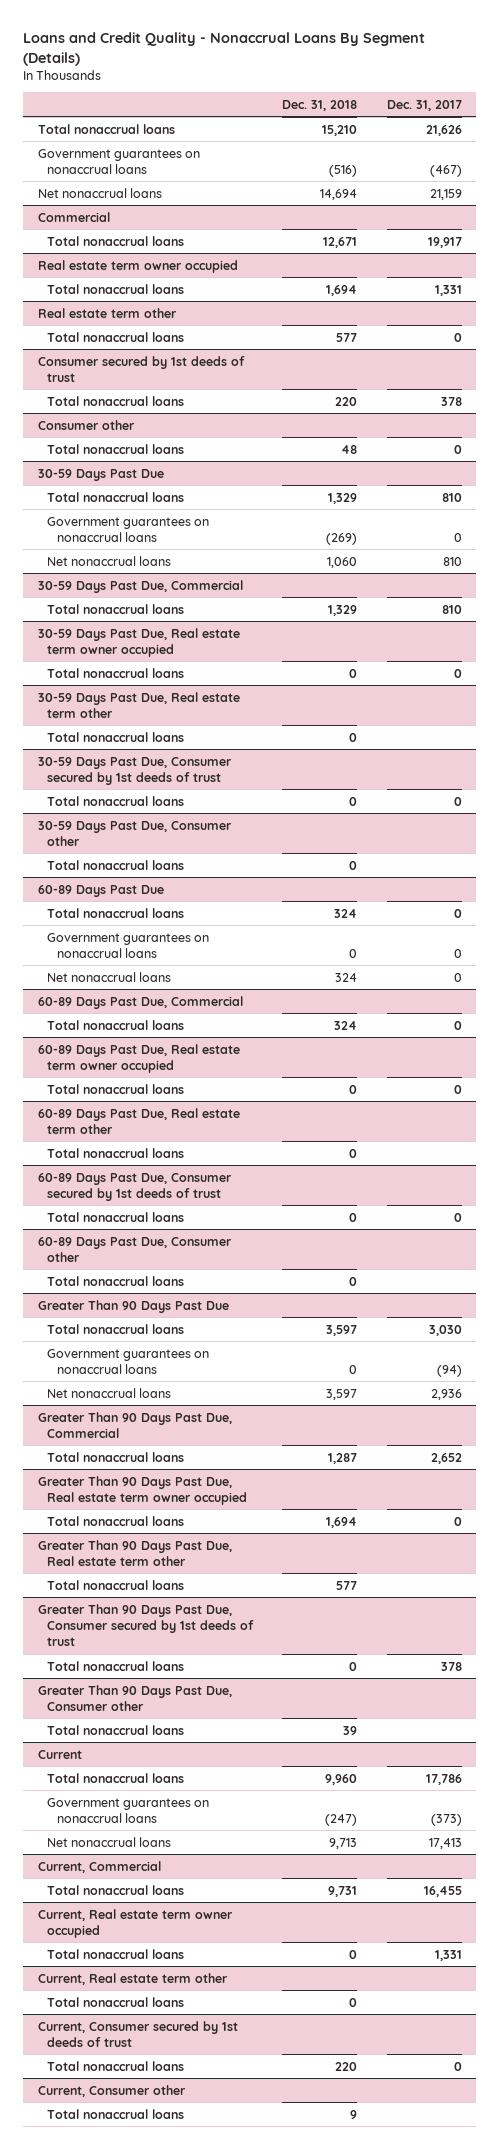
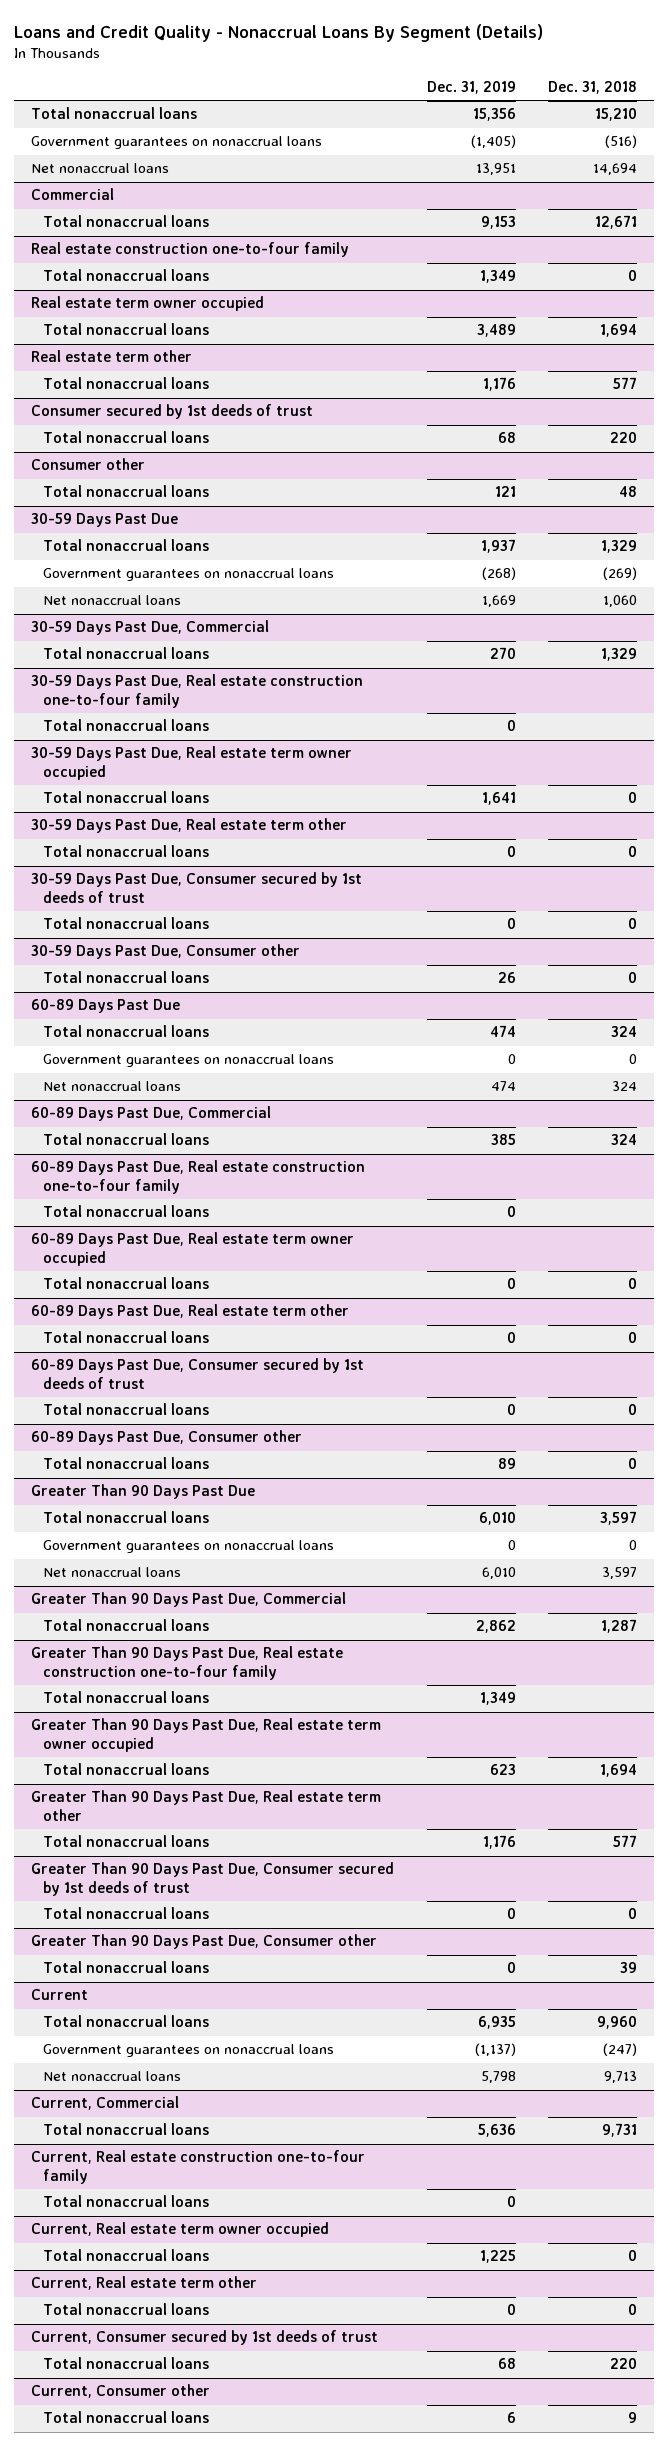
[386,99,462,111] Dec. 31, 2017 -> none
none -> [426,81,516,95] Dec. 31, 2019
none -> [30,242,349,258] Real estate construction one-to-four family
none -> [43,269,210,282] Total nonaccrual loans
none -> [30,674,363,708] 30-59 Days Past Due, Real estate construction one-to-four family
none -> [43,719,210,732] Total nonaccrual loans
none -> [30,1160,365,1194] 60-89 Days Past Due, Real estate construction one-to-four family
none -> [43,1205,210,1218] Total nonaccrual loans
none -> [30,1646,343,1680] Greater Than 90 Days Past Due, Real estate construction one-to-four family
none -> [43,1691,210,1704] Total nonaccrual loans
none -> [30,2150,365,2184] Current, Real estate construction one-to-four family
none -> [43,2195,210,2208] Total nonaccrual loans

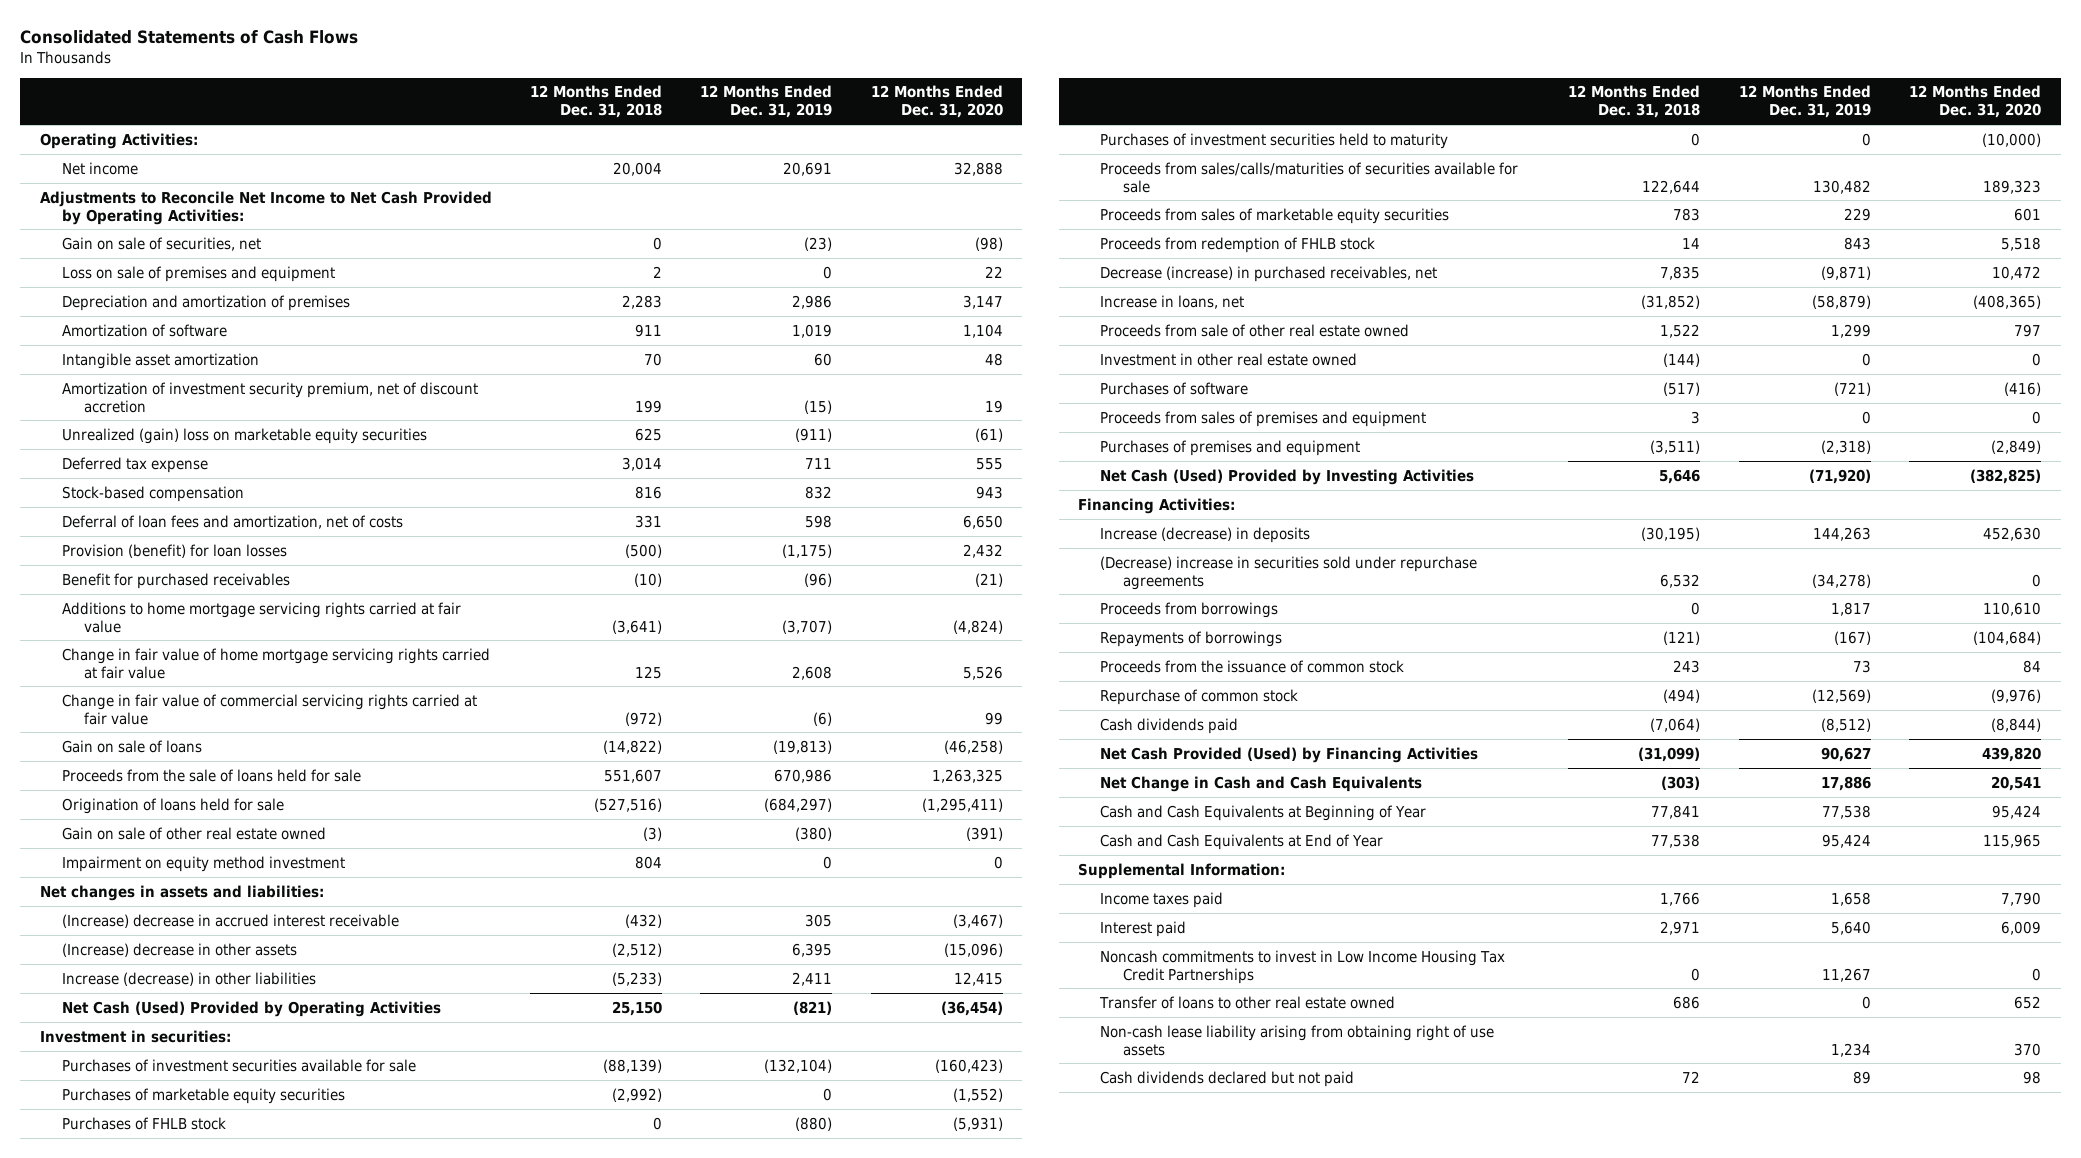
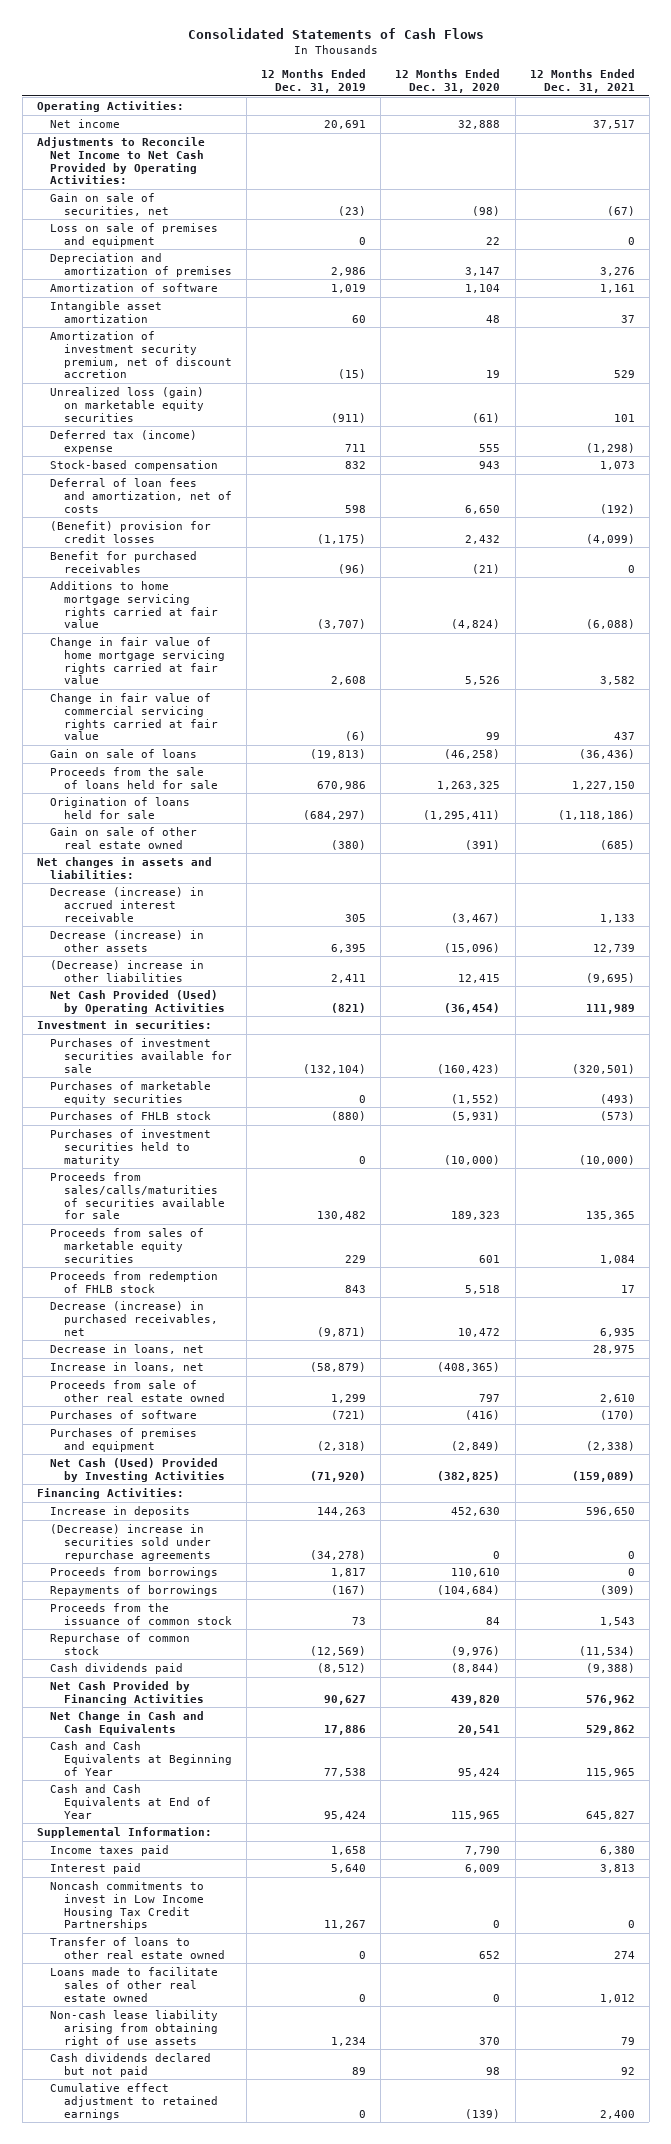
[529,85,662,119] 12 Months Ended Dec. 31, 2018 -> none
none -> [529,69,635,94] 12 Months Ended Dec. 31, 2021
[61,427,427,444] Unrealized (gain) loss on marketable equity securities -> [50,386,205,422] Unrealized loss (gain) on marketable equity securities
[61,456,208,473] Deferred tax expense -> [50,429,198,454] Deferred tax (income) expense
[61,543,287,558] Provision (benefit) for loan losses -> [50,520,212,543] (Benefit) provision for credit losses
[61,855,345,872] Impairment on equity method investment -> none
[61,913,399,928] (Increase) decrease in accrued interest receivable -> [50,886,205,922] Decrease (increase) in accrued interest receivable
[61,942,297,957] (Increase) decrease in other assets -> [50,929,205,952] Decrease (increase) in other assets
[61,971,316,986] Increase (decrease) in other liabilities -> [50,959,205,982] (Decrease) increase in other liabilities
[61,1000,441,1017] Net Cash (Used) Provided by Operating Activities -> [50,989,225,1014] Net Cash Provided (Used) by Operating Activities
none -> [50,1343,205,1354] Decrease in loans, net
[1100,352,1358,366] Investment in other real estate owned -> none
[1100,410,1427,427] Proceeds from sales of premises and equipment -> none
[1100,526,1311,543] Increase (decrease) in deposits -> [50,1505,191,1517] Increase in deposits
[1100,746,1479,763] Net Cash Provided (Used) by Financing Activities -> [50,1680,204,1705] Net Cash Provided by Financing Activities
none -> [50,1966,219,2002] Loans made to facilitate sales of other real estate owned
none -> [50,2082,218,2120] Cumulative effect adjustment to retained earnings

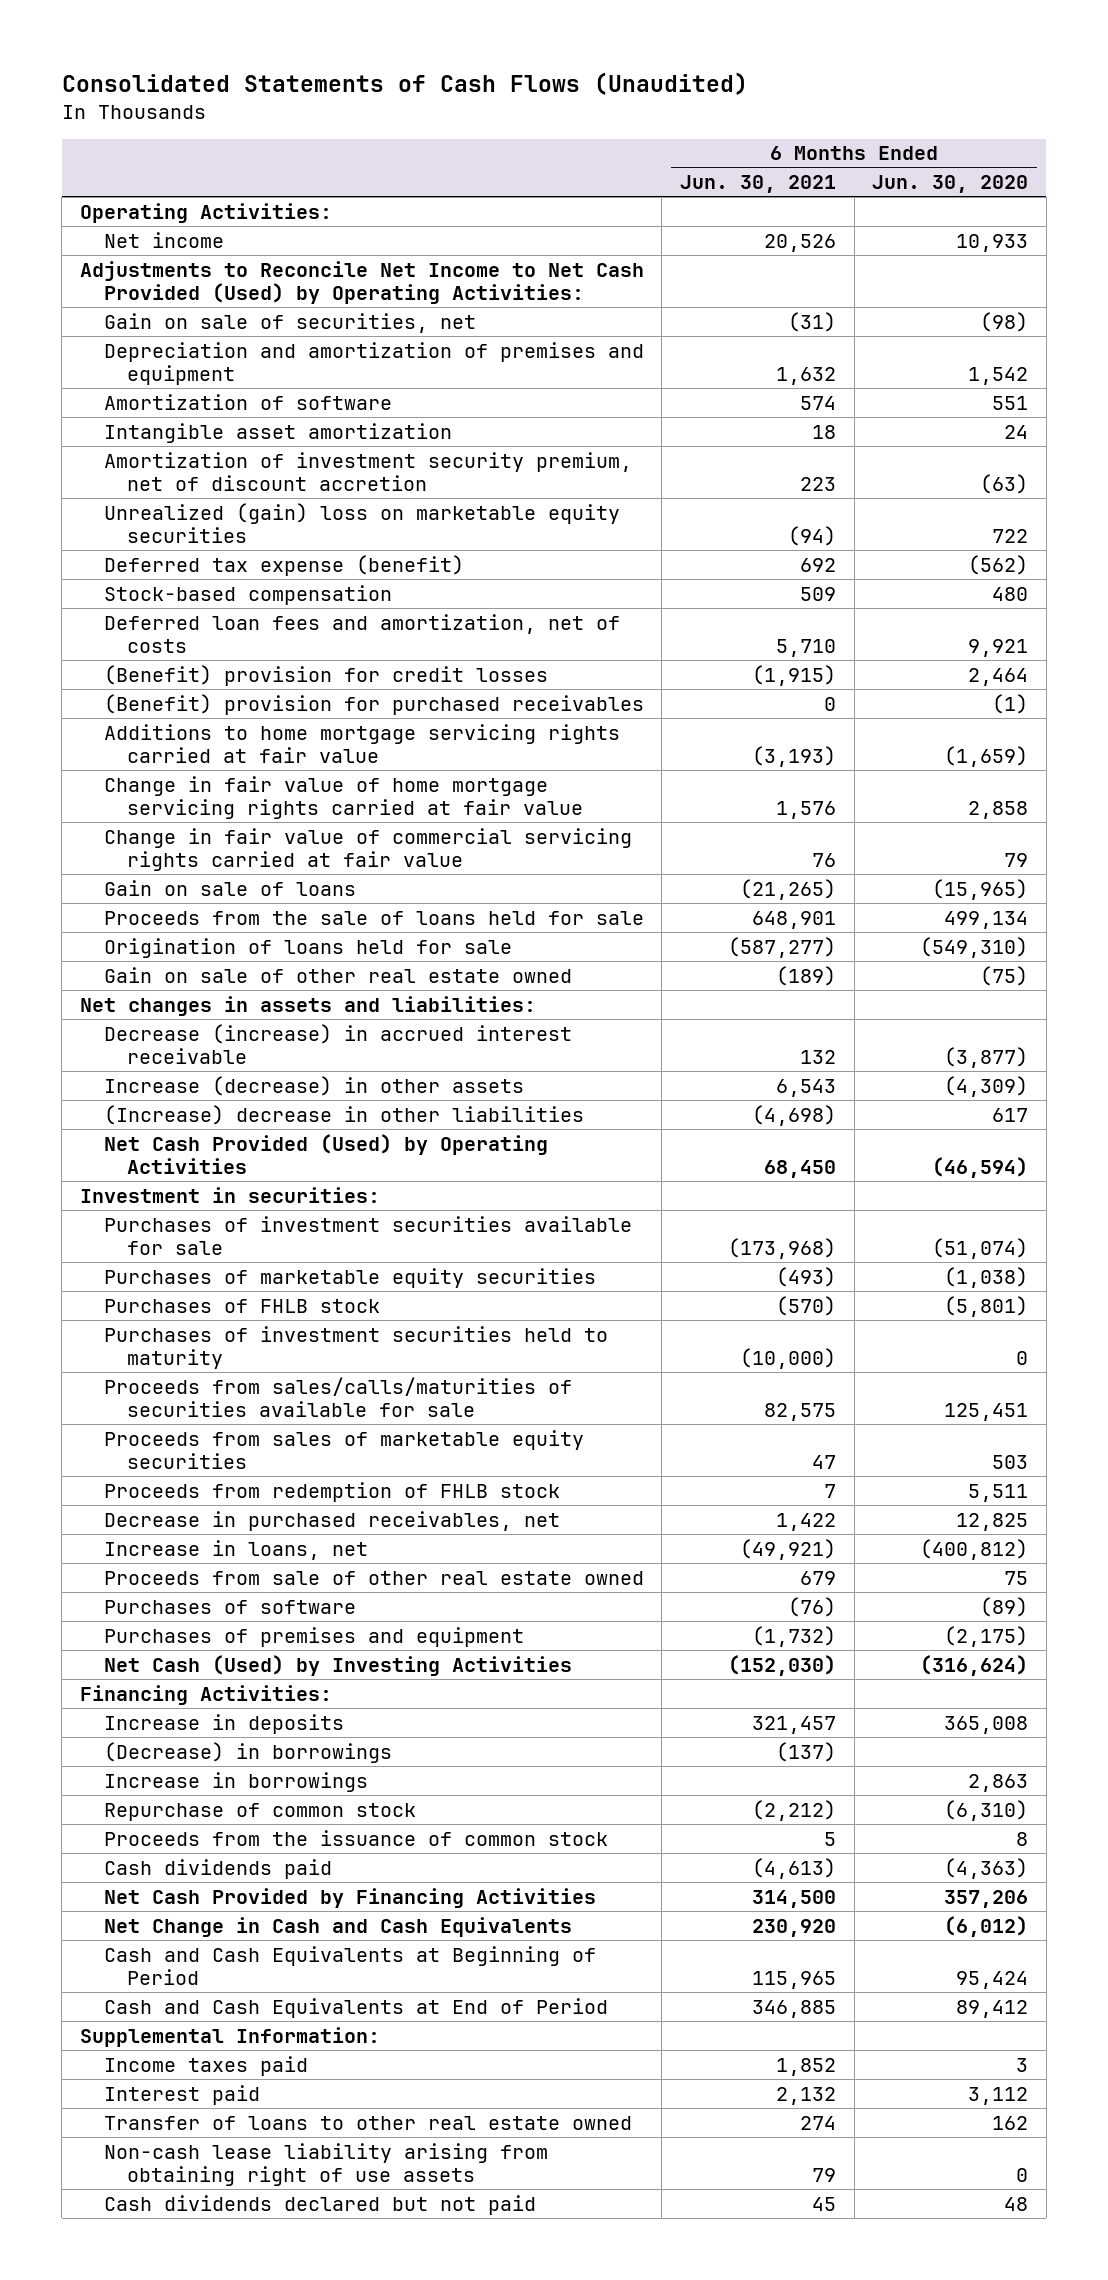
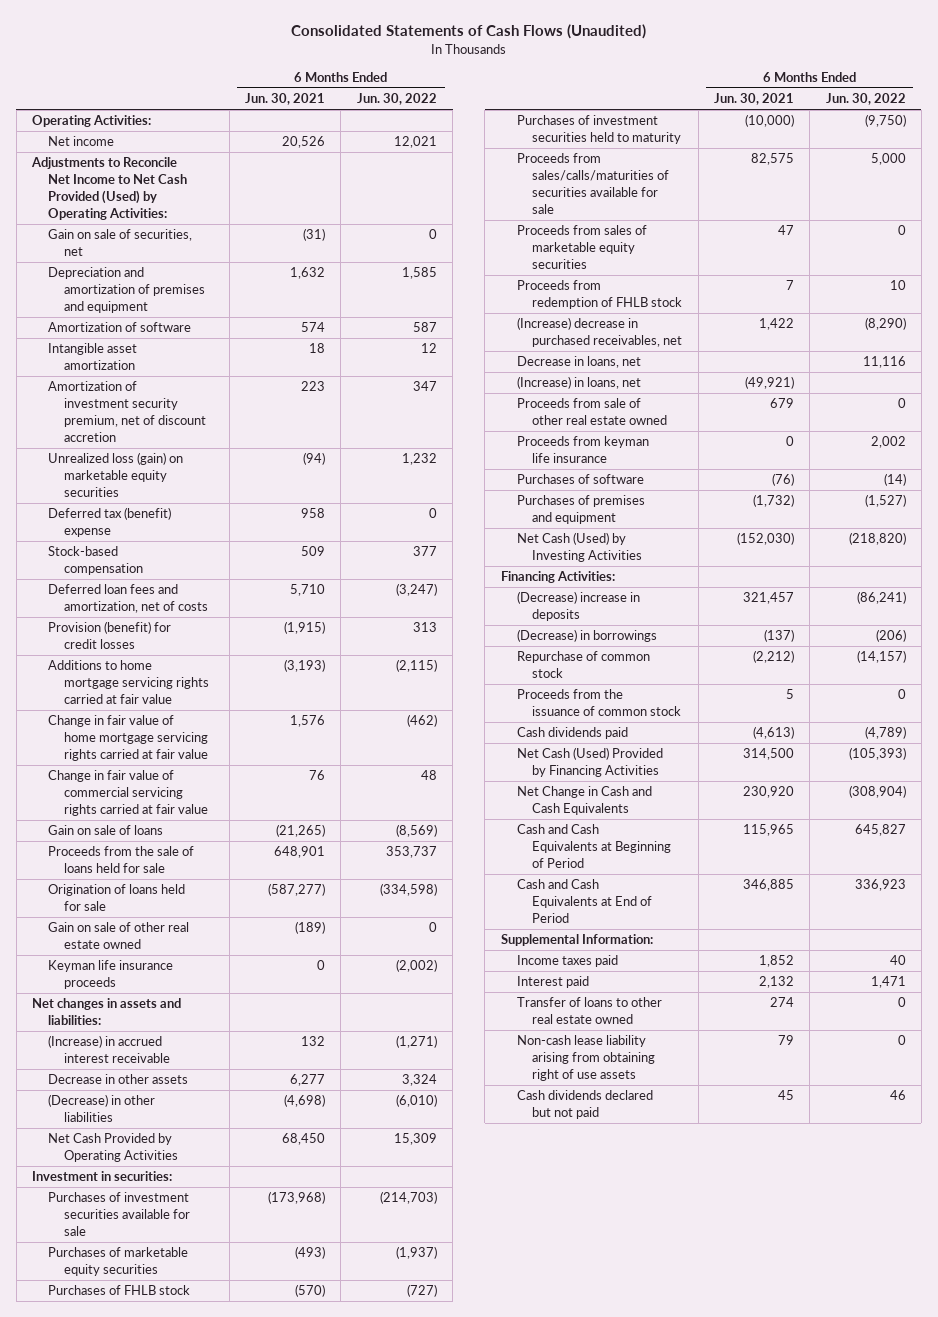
[872,175,1029,194] Jun. 30, 2020 -> none
none -> [356,93,437,106] Jun. 30, 2022
[103,502,620,544] Unrealized (gain) loss on marketable equity securities -> [47,452,183,497] Unrealized loss (gain) on marketable equity securities
[103,554,464,576] Deferred tax expense (benefit) -> [47,507,171,538] Deferred tax (benefit) expense
[800,557,837,572] 692 -> [301,508,326,519] 958
[103,693,644,715] (Benefit) provision for purchased receivables -> none
[103,664,548,686] (Benefit) provision for credit losses -> [47,621,171,650] Provision (benefit) for credit losses
none -> [47,960,173,990] Keyman life insurance proceeds
[103,1023,572,1065] Decrease (increase) in accrued interest receivable -> [47,1035,170,1064] (Increase) in accrued interest receivable
[103,1075,524,1096] Increase (decrease) in other assets -> [47,1074,188,1085] Decrease in other assets
[776,1078,837,1097] 6,543 -> [290,1074,326,1087] 6,277
[103,1104,584,1125] (Increase) decrease in other liabilities -> [47,1094,155,1123] (Decrease) in other liabilities
[103,1133,548,1175] Net Cash Provided (Used) by Operating Activities -> [47,1133,178,1163] Net Cash Provided by Operating Activities
[103,1510,560,1531] Decrease in purchased receivables, net -> [516,317,683,348] (Increase) decrease in purchased receivables, net
none -> [516,356,641,369] Decrease in loans, net
[103,1539,368,1560] Increase in loans, net -> [516,376,641,390] (Increase) in loans, net
none -> [516,436,649,464] Proceeds from keyman life insurance
[103,1713,344,1734] Increase in deposits -> [516,591,640,622] (Decrease) increase in deposits
[103,1771,368,1792] Increase in borrowings -> none
[103,1887,596,1908] Net Cash Provided by Financing Activities -> [516,747,663,778] Net Cash (Used) Provided by Financing Activities

